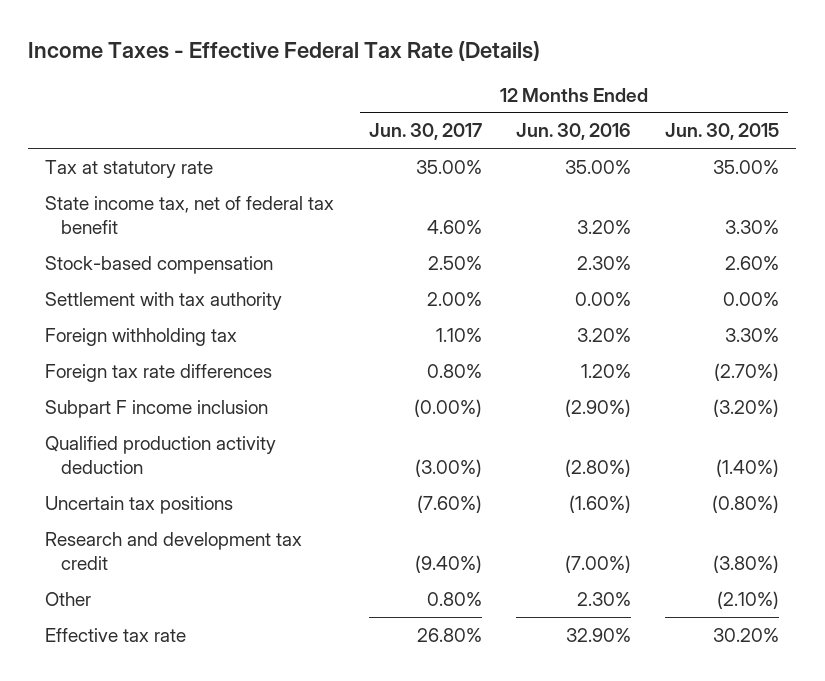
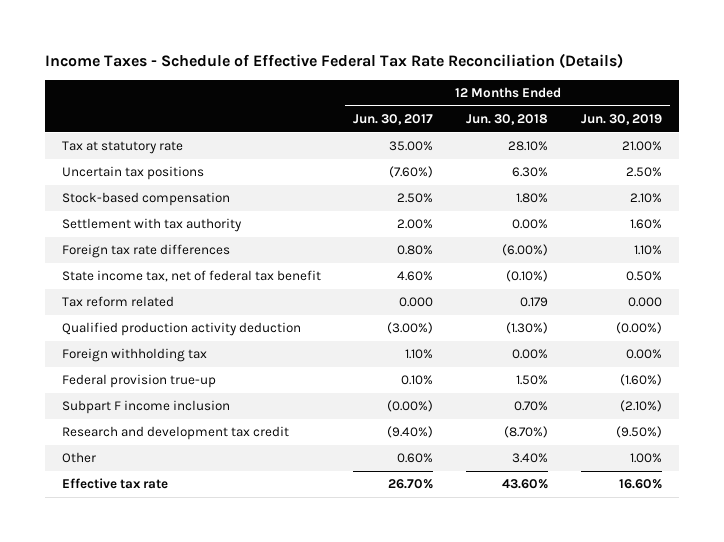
[28,41,541,62] Income Taxes - Effective Federal Tax Rate (Details) -> [45,53,624,69] Income Taxes - Schedule of Effective Federal Tax Rate Reconciliation (Details)
[515,123,631,141] Jun. 30, 2016 -> none
[665,123,780,141] Jun. 30, 2015 -> none
none -> [466,114,549,126] Jun. 30, 2018
none -> [581,114,663,126] Jun. 30, 2019
[45,495,234,514] Uncertain tax positions -> [61,166,204,181] Uncertain tax positions
[45,195,335,235] State income tax, net of federal tax benefit -> [61,270,321,283] State income tax, net of federal tax benefit
none -> [61,296,174,308] Tax reform related
[45,327,238,346] Foreign withholding tax -> [61,348,207,363] Foreign withholding tax
none -> [61,374,216,389] Federal provision true-up
[45,399,269,418] Subpart F income inclusion -> [61,400,230,415] Subpart F income inclusion
[426,591,482,606] 0.80% -> [397,453,434,464] 0.60%
[416,627,482,642] 26.80% -> [388,479,434,490] 26.70%

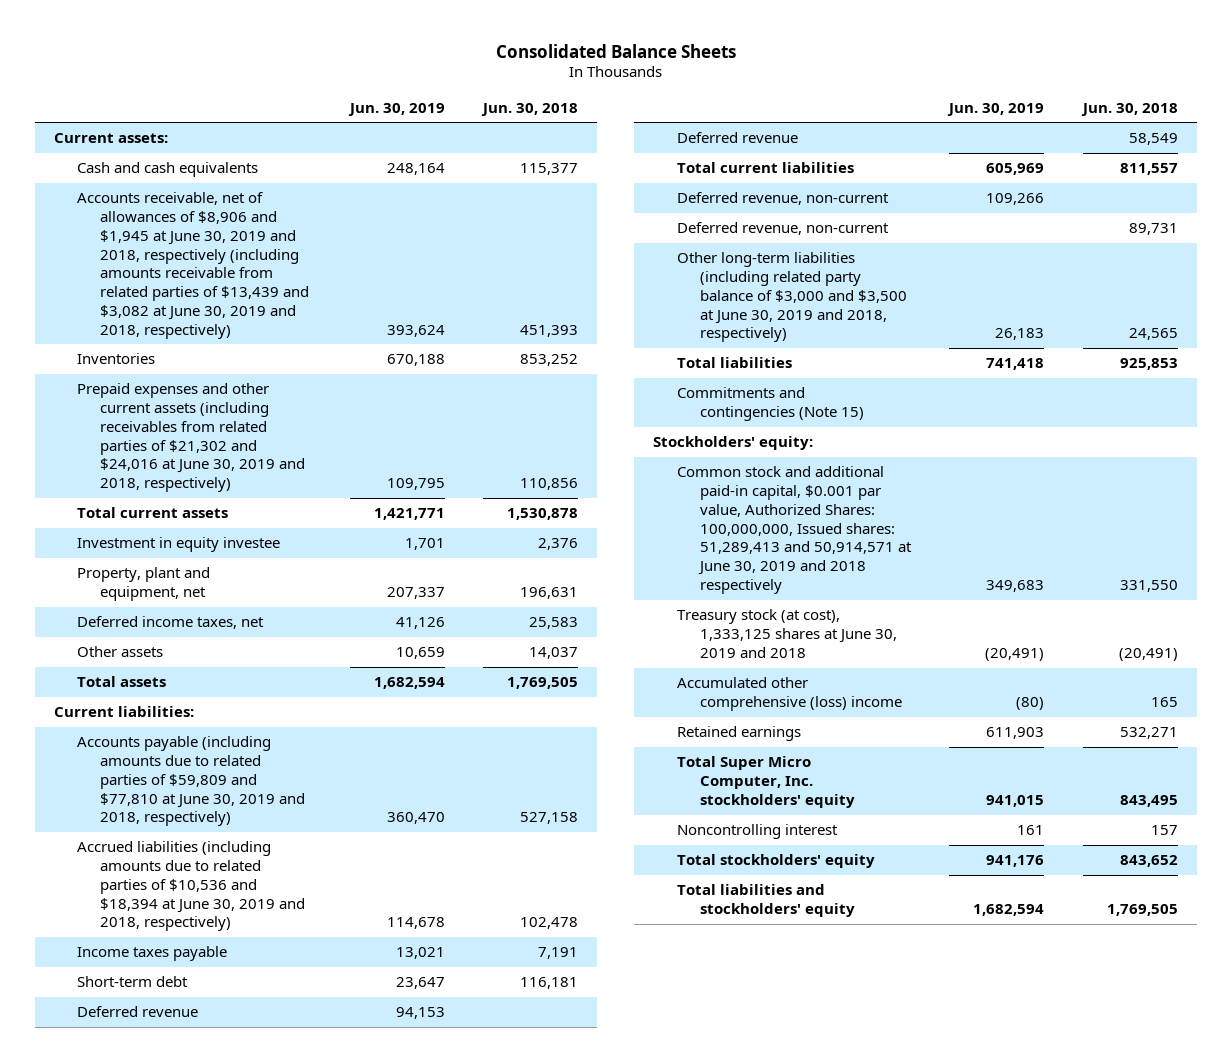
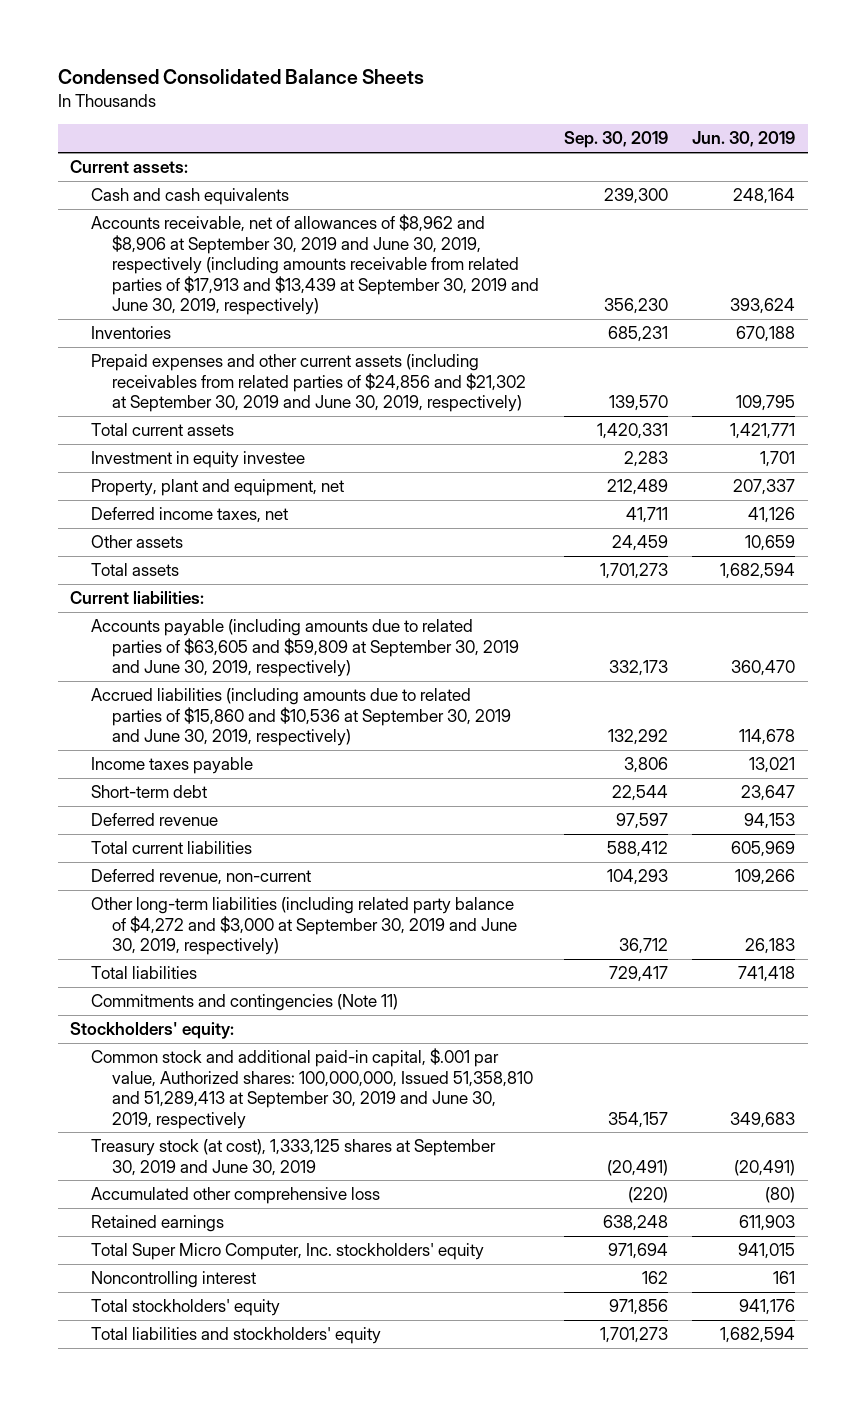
[495,43,736,58] Consolidated Balance Sheets -> [57,69,424,85] Condensed Consolidated Balance Sheets
[481,102,579,116] Jun. 30, 2018 -> none
none -> [563,131,668,149] Sep. 30, 2019
[76,192,310,339] Accounts receivable, net of allowances of $8,906 and $1,945 at June 30, 2019 and 2018, respectively (including amounts receivable from related parties of $13,439 and $3,082 at June 30, 2019 and 2018, respectively) -> [91,214,540,315] Accounts receivable, net of allowances of $8,962 and $8,906 at September 30, 2019 and June 30, 2019, respectively (including amounts receivable from related parties of $17,913 and $13,439 at September 30, 2019 and June 30, 2019, respectively)
[76,383,306,493] Prepaid expenses and other current assets (including receivables from related parties of $21,302 and $24,016 at June 30, 2019 and 2018, respectively) -> [91,354,527,413] Prepaid expenses and other current assets (including receivables from related parties of $24,856 and $21,302 at September 30, 2019 and June 30, 2019, respectively)
[76,736,306,827] Accounts payable (including amounts due to related parties of $59,809 and $77,810 at June 30, 2019 and 2018, respectively) -> [91,619,520,678] Accounts payable (including amounts due to related parties of $63,605 and $59,809 at September 30, 2019 and June 30, 2019, respectively)
[76,841,306,932] Accrued liabilities (including amounts due to related parties of $10,536 and $18,394 at June 30, 2019 and 2018, respectively) -> [91,688,512,747] Accrued liabilities (including amounts due to related parties of $15,860 and $10,536 at September 30, 2019 and June 30, 2019, respectively)
[676,132,798,144] Deferred revenue -> none
[676,222,889,236] Deferred revenue, non-current -> none
[676,252,907,343] Other long-term liabilities (including related party balance of $3,000 and $3,500 at June 30, 2019 and 2018, respectively) -> [91,897,518,956] Other long-term liabilities (including related party balance of $4,272 and $3,000 at September 30, 2019 and June 30, 2019, respectively)
[676,387,864,422] Commitments and contingencies (Note 15) -> [91,994,399,1012] Commitments and contingencies (Note 11)
[676,466,912,594] Common stock and additional paid-in capital, $0.001 par value, Authorized Shares: 100,000,000, Issued shares: 51,289,413 and 50,914,571 at June 30, 2019 and 2018 respectively -> [91,1048,534,1129] Common stock and additional paid-in capital, $.001 par value, Authorized shares: 100,000,000, Issued 51,358,810 and 51,289,413 at September 30, 2019 and June 30, 2019, respectively
[676,609,897,658] Treasury stock (at cost), 1,333,125 shares at June 30, 2019 and 2018 -> [91,1139,497,1176] Treasury stock (at cost), 1,333,125 shares at September 30, 2019 and June 30, 2019
[676,677,902,712] Accumulated other comprehensive (loss) income -> [91,1187,381,1205] Accumulated other comprehensive loss

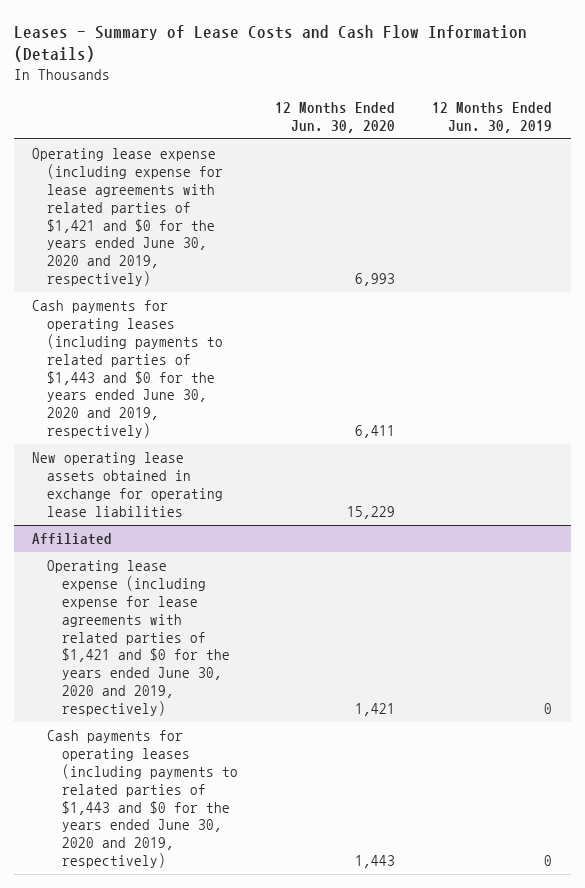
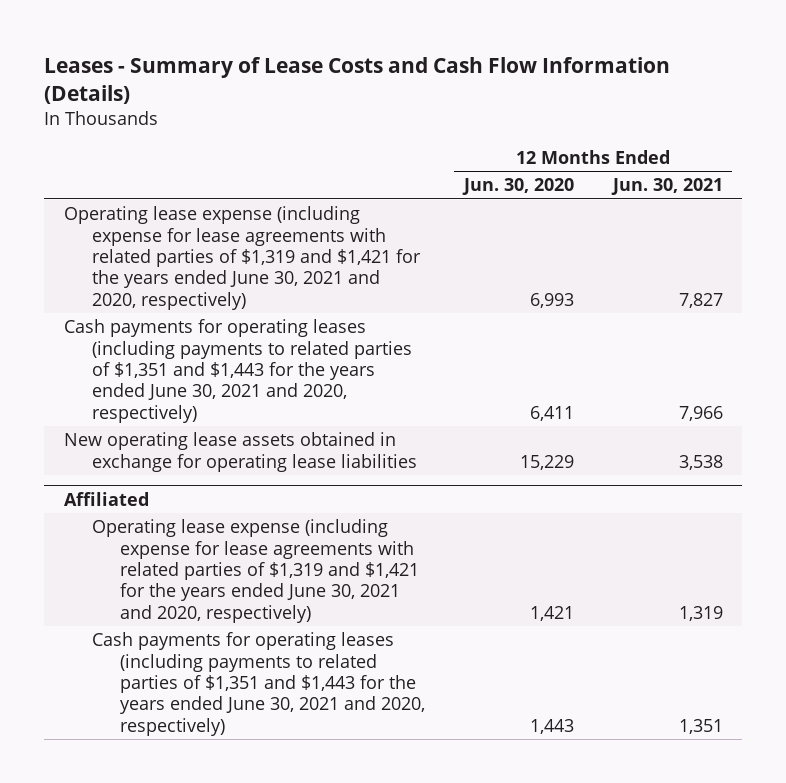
[432,101,553,133] 12 Months Ended Jun. 30, 2019 -> none
none -> [610,178,723,196] Jun. 30, 2021
[32,148,224,286] Operating lease expense (including expense for lease agreements with related parties of $1,421 and $0 for the years ended June 30, 2020 and 2019, respectively) -> [63,206,422,310] Operating lease expense (including expense for lease agreements with related parties of $1,319 and $1,421 for the years ended June 30, 2021 and 2020, respectively)
[32,300,224,438] Cash payments for operating leases (including payments to related parties of $1,443 and $0 for the years ended June 30, 2020 and 2019, respectively) -> [63,319,413,423] Cash payments for operating leases (including payments to related parties of $1,351 and $1,443 for the years ended June 30, 2021 and 2020, respectively)
[47,560,230,716] Operating lease expense (including expense for lease agreements with related parties of $1,421 and $0 for the years ended June 30, 2020 and 2019, respectively) -> [92,519,420,623] Operating lease expense (including expense for lease agreements with related parties of $1,319 and $1,421 for the years ended June 30, 2021 and 2020, respectively)
[47,730,238,868] Cash payments for operating leases (including payments to related parties of $1,443 and $0 for the years ended June 30, 2020 and 2019, respectively) -> [92,632,426,736] Cash payments for operating leases (including payments to related parties of $1,351 and $1,443 for the years ended June 30, 2021 and 2020, respectively)

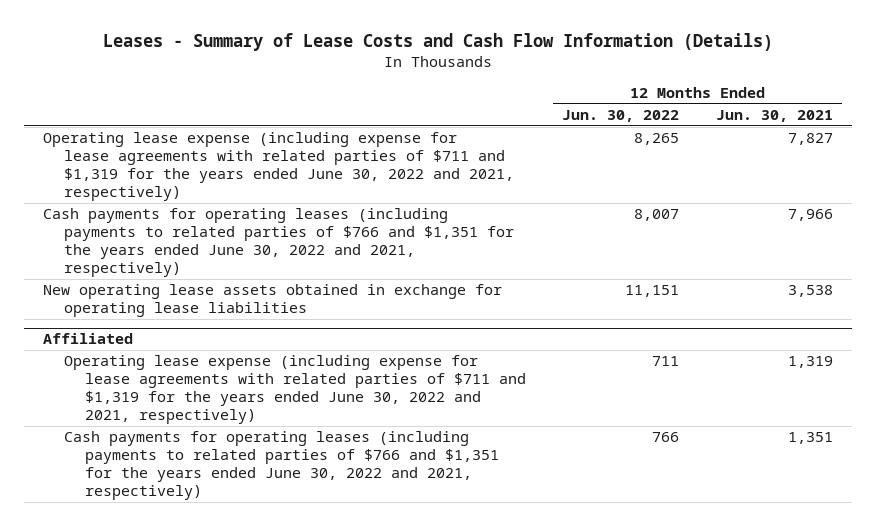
[462,178,575,196] Jun. 30, 2020 -> none
none -> [562,110,680,123] Jun. 30, 2022
[63,206,422,310] Operating lease expense (including expense for lease agreements with related parties of $1,319 and $1,421 for the years ended June 30, 2021 and 2020, respectively) -> [42,132,514,202] Operating lease expense (including expense for lease agreements with related parties of $711 and $1,319 for the years ended June 30, 2022 and 2021, respectively)
[63,319,413,423] Cash payments for operating leases (including payments to related parties of $1,351 and $1,443 for the years ended June 30, 2021 and 2020, respectively) -> [42,208,514,278] Cash payments for operating leases (including payments to related parties of $766 and $1,351 for the years ended June 30, 2022 and 2021, respectively)
[92,519,420,623] Operating lease expense (including expense for lease agreements with related parties of $1,319 and $1,421 for the years ended June 30, 2021 and 2020, respectively) -> [63,355,526,425] Operating lease expense (including expense for lease agreements with related parties of $711 and $1,319 for the years ended June 30, 2022 and 2021, respectively)
[92,632,426,736] Cash payments for operating leases (including payments to related parties of $1,351 and $1,443 for the years ended June 30, 2021 and 2020, respectively) -> [63,431,499,501] Cash payments for operating leases (including payments to related parties of $766 and $1,351 for the years ended June 30, 2022 and 2021, respectively)

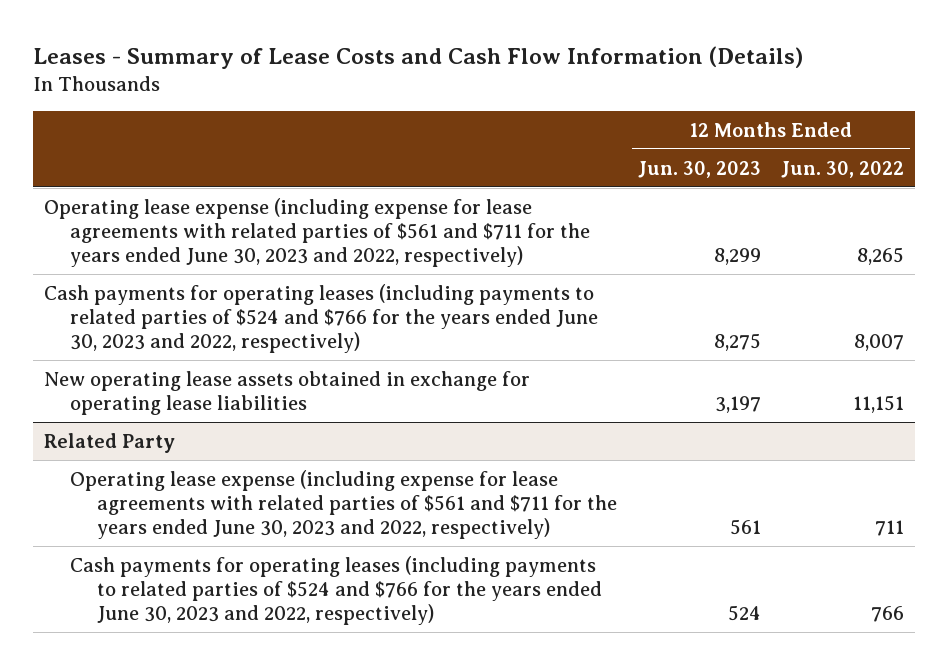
[716,110,834,123] Jun. 30, 2021 -> none
none -> [637,160,761,178] Jun. 30, 2023
[42,132,514,202] Operating lease expense (including expense for lease agreements with related parties of $711 and $1,319 for the years ended June 30, 2022 and 2021, respectively) -> [43,197,591,267] Operating lease expense (including expense for lease agreements with related parties of $561 and $711 for the years ended June 30, 2023 and 2022, respectively)
[42,208,514,278] Cash payments for operating leases (including payments to related parties of $766 and $1,351 for the years ended June 30, 2022 and 2021, respectively) -> [43,283,599,353] Cash payments for operating leases (including payments to related parties of $524 and $766 for the years ended June 30, 2023 and 2022, respectively)
[42,333,133,345] Affiliated -> none
none -> [43,432,175,453] Related Party
[63,355,526,425] Operating lease expense (including expense for lease agreements with related parties of $711 and $1,319 for the years ended June 30, 2022 and 2021, respectively) -> [70,469,617,539] Operating lease expense (including expense for lease agreements with related parties of $561 and $711 for the years ended June 30, 2023 and 2022, respectively)
[63,431,499,501] Cash payments for operating leases (including payments to related parties of $766 and $1,351 for the years ended June 30, 2022 and 2021, respectively) -> [70,555,602,625] Cash payments for operating leases (including payments to related parties of $524 and $766 for the years ended June 30, 2023 and 2022, respectively)

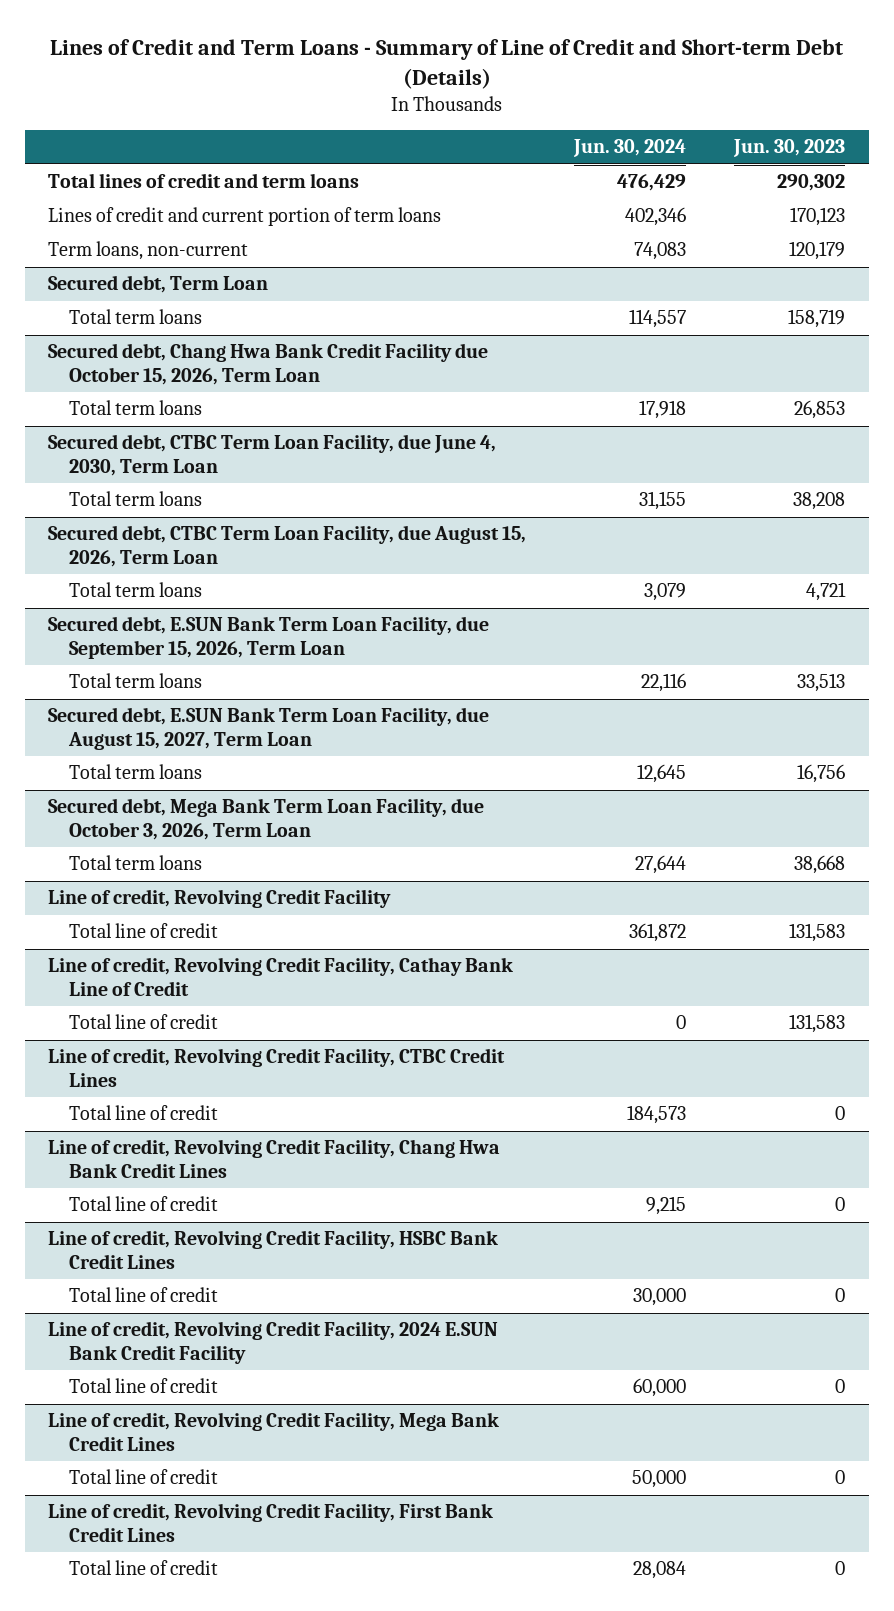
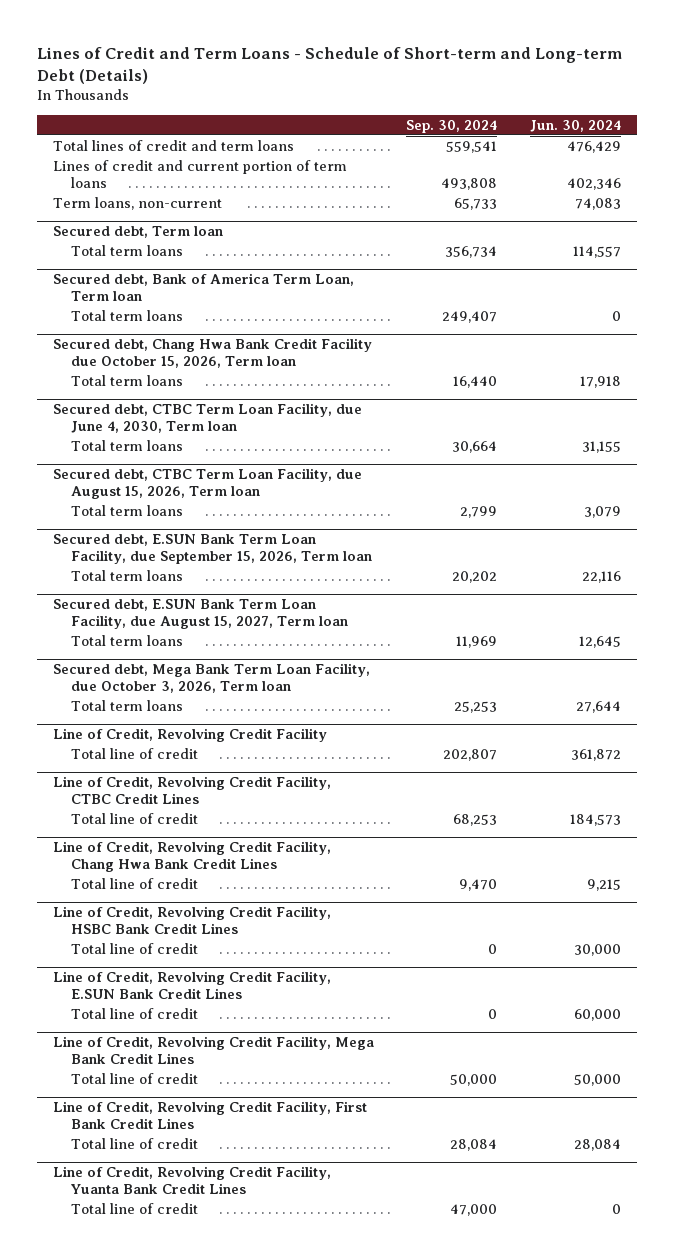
[49,38,843,89] Lines of Credit and Term Loans - Summary of Line of Credit and Short-term Debt (Details) -> [36,46,622,84] Lines of Credit and Term Loans - Schedule of Short-term and Long-term Debt (Details)
[733,139,846,158] Jun. 30, 2023 -> none
none -> [406,119,498,133] Sep. 30, 2024
[48,275,269,294] Secured debt, Term Loan -> [52,226,223,239] Secured debt, Term loan
none -> [52,273,354,301] Secured debt, Bank of America Term Loan, Term loan
none -> [71,309,184,321] Total term loans
[48,343,489,385] Secured debt, Chang Hwa Bank Credit Facility due October 15, 2026, Term Loan -> [52,338,372,368] Secured debt, Chang Hwa Bank Credit Facility due October 15, 2026, Term loan
[48,434,497,476] Secured debt, CTBC Term Loan Facility, due June 4, 2030, Term Loan -> [52,403,362,433] Secured debt, CTBC Term Loan Facility, due June 4, 2030, Term loan
[48,525,527,567] Secured debt, CTBC Term Loan Facility, due August 15, 2026, Term Loan -> [52,468,362,499] Secured debt, CTBC Term Loan Facility, due August 15, 2026, Term loan
[48,616,490,659] Secured debt, E.SUN Bank Term Loan Facility, due September 15, 2026, Term Loan -> [52,534,373,564] Secured debt, E.SUN Bank Term Loan Facility, due September 15, 2026, Term loan
[48,707,490,750] Secured debt, E.SUN Bank Term Loan Facility, due August 15, 2027, Term Loan -> [52,599,349,629] Secured debt, E.SUN Bank Term Loan Facility, due August 15, 2027, Term loan
[48,798,485,840] Secured debt, Mega Bank Term Loan Facility, due October 3, 2026, Term Loan -> [52,663,370,693] Secured debt, Mega Bank Term Loan Facility, due October 3, 2026, Term loan
[48,889,392,909] Line of credit, Revolving Credit Facility -> [52,728,327,743] Line of Credit, Revolving Credit Facility
[48,957,514,996] Line of credit, Revolving Credit Facility, Cathay Bank Line of Credit -> none
[68,1014,218,1030] Total line of credit -> none
[48,1048,506,1087] Line of credit, Revolving Credit Facility, CTBC Credit Lines -> [52,776,331,804] Line of Credit, Revolving Credit Facility, CTBC Credit Lines
[48,1139,501,1178] Line of credit, Revolving Credit Facility, Chang Hwa Bank Credit Lines -> [52,841,331,872] Line of Credit, Revolving Credit Facility, Chang Hwa Bank Credit Lines
[48,1230,499,1269] Line of credit, Revolving Credit Facility, HSBC Bank Credit Lines -> [52,906,331,934] Line of Credit, Revolving Credit Facility, HSBC Bank Credit Lines
[48,1321,499,1364] Line of credit, Revolving Credit Facility, 2024 E.SUN Bank Credit Facility -> [52,971,331,999] Line of Credit, Revolving Credit Facility, E.SUN Bank Credit Lines
[48,1412,500,1451] Line of credit, Revolving Credit Facility, Mega Bank Credit Lines -> [52,1036,374,1064] Line of Credit, Revolving Credit Facility, Mega Bank Credit Lines
[48,1503,494,1542] Line of credit, Revolving Credit Facility, First Bank Credit Lines -> [52,1101,367,1129] Line of Credit, Revolving Credit Facility, First Bank Credit Lines
none -> [52,1166,331,1194] Line of Credit, Revolving Credit Facility, Yuanta Bank Credit Lines
none -> [71,1202,199,1214] Total line of credit

